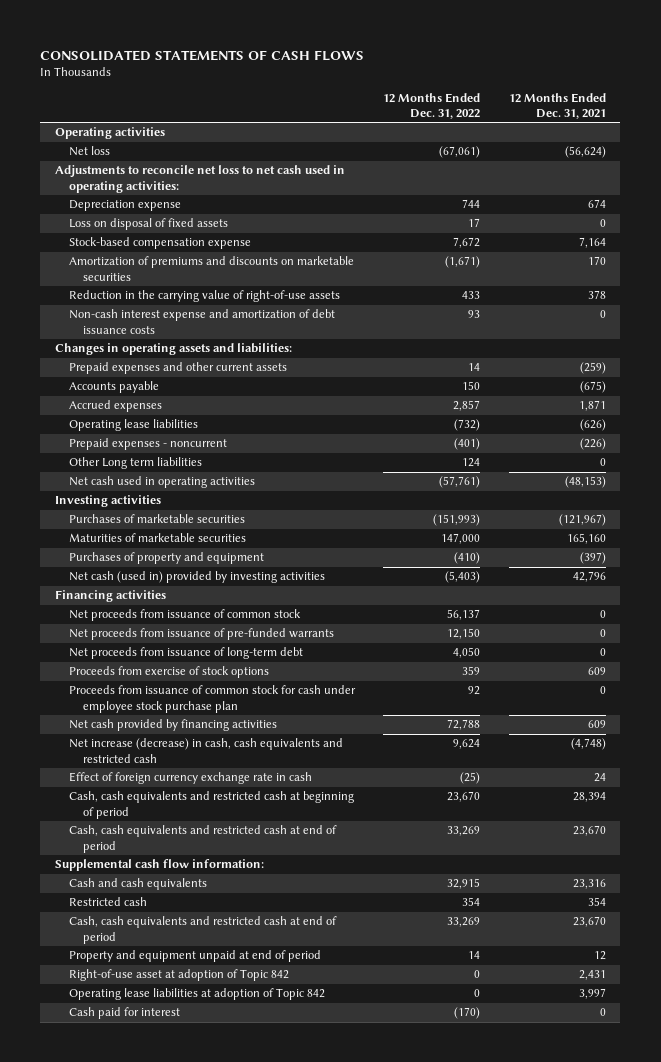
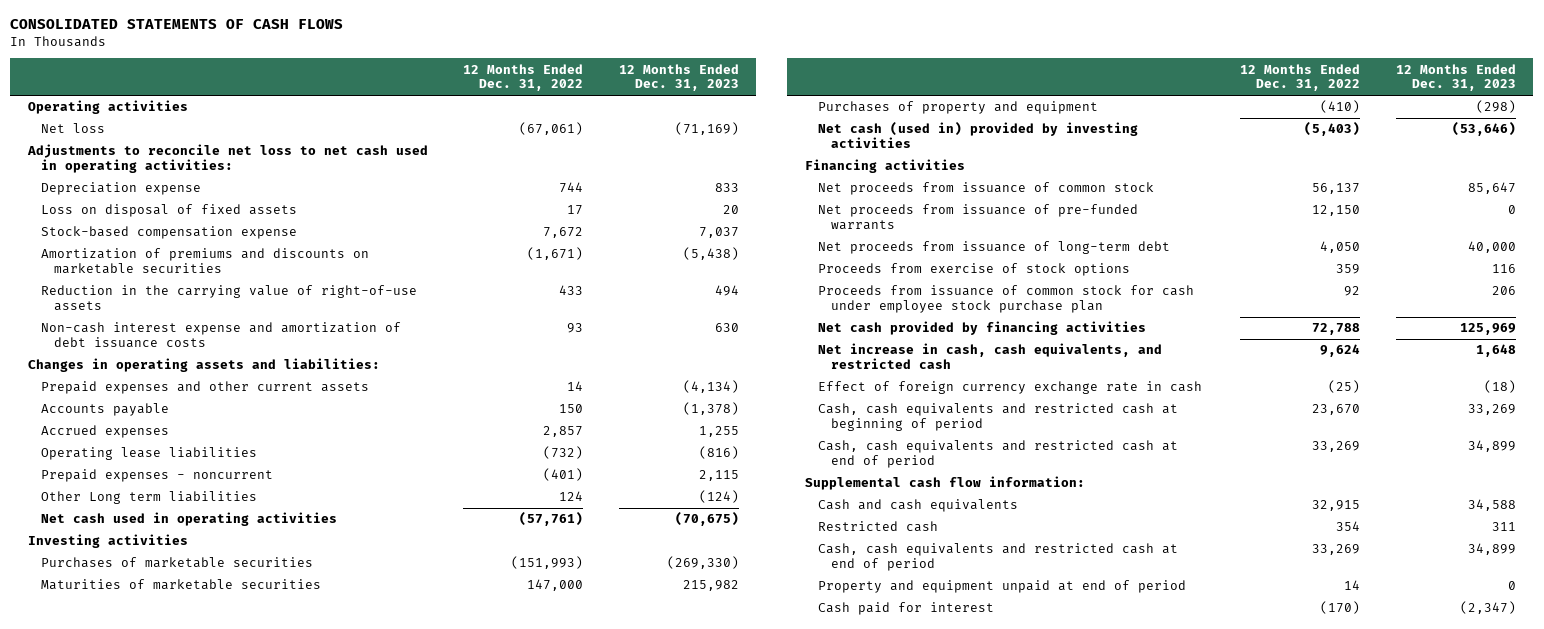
[508,92,606,120] 12 Months Ended Dec. 31, 2021 -> none
none -> [618,63,739,92] 12 Months Ended Dec. 31, 2023
[68,738,343,763] Net increase (decrease) in cash, cash equivalents and restricted cash -> [817,343,1162,369] Net increase in cash, cash equivalents, and restricted cash
[68,969,289,982] Right-of-use asset at adoption of Topic 842 -> none
[68,988,325,1001] Operating lease liabilities at adoption of Topic 842 -> none

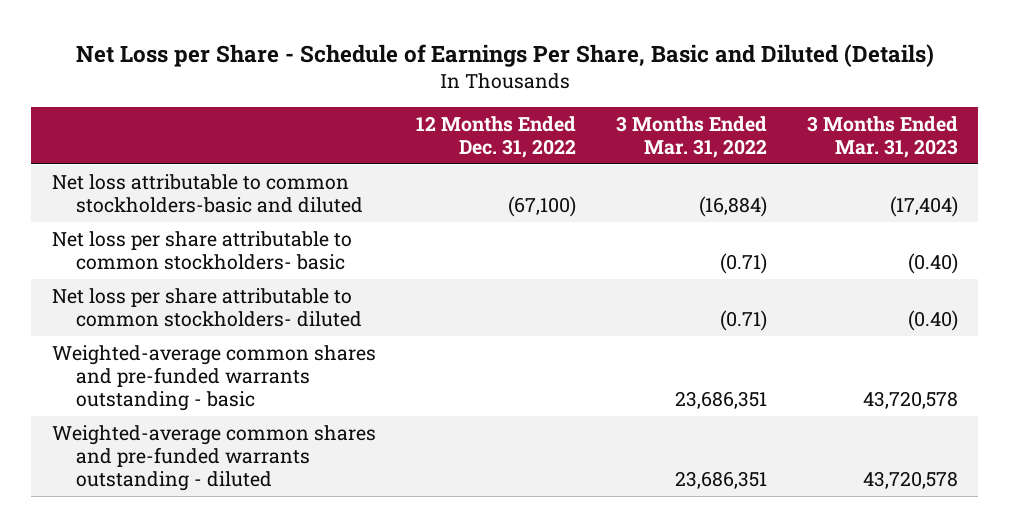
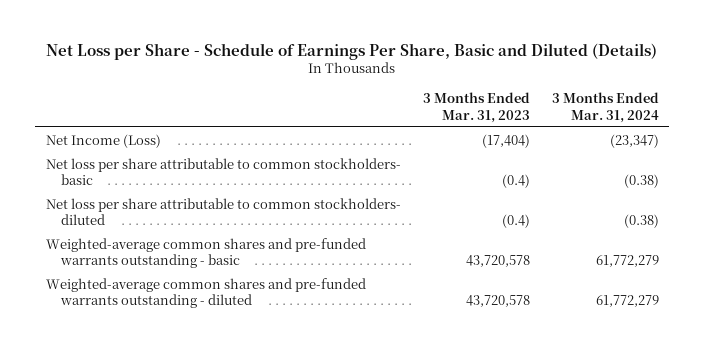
[415,115,576,158] 12 Months Ended Dec. 31, 2022 -> none
[615,115,767,158] 3 Months Ended Mar. 31, 2022 -> none
none -> [551,91,659,123] 3 Months Ended Mar. 31, 2024
[51,173,363,213] Net loss attributable to common stockholders-basic and diluted -> [46,133,162,148] Net Income (Loss)
[907,252,958,274] (0.40) -> [501,174,530,189] (0.4)
[907,309,958,331] (0.40) -> [501,214,530,229] (0.4)

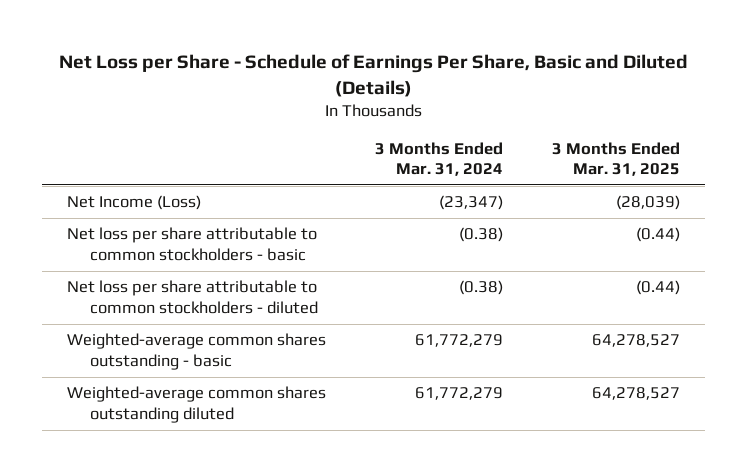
[422,91,530,123] 3 Months Ended Mar. 31, 2023 -> none
none -> [552,141,681,177] 3 Months Ended Mar. 31, 2025
[46,157,402,186] Net loss per share attributable to common stockholders- basic -> [67,227,318,261] Net loss per share attributable to common stockholders - basic
[46,197,402,226] Net loss per share attributable to common stockholders- diluted -> [67,280,319,314] Net loss per share attributable to common stockholders - diluted
[46,237,367,269] Weighted-average common shares and pre-funded warrants outstanding - basic -> [67,333,327,370] Weighted-average common shares outstanding - basic
[46,277,367,309] Weighted-average common shares and pre-funded warrants outstanding - diluted -> [67,386,327,423] Weighted-average common shares outstanding diluted

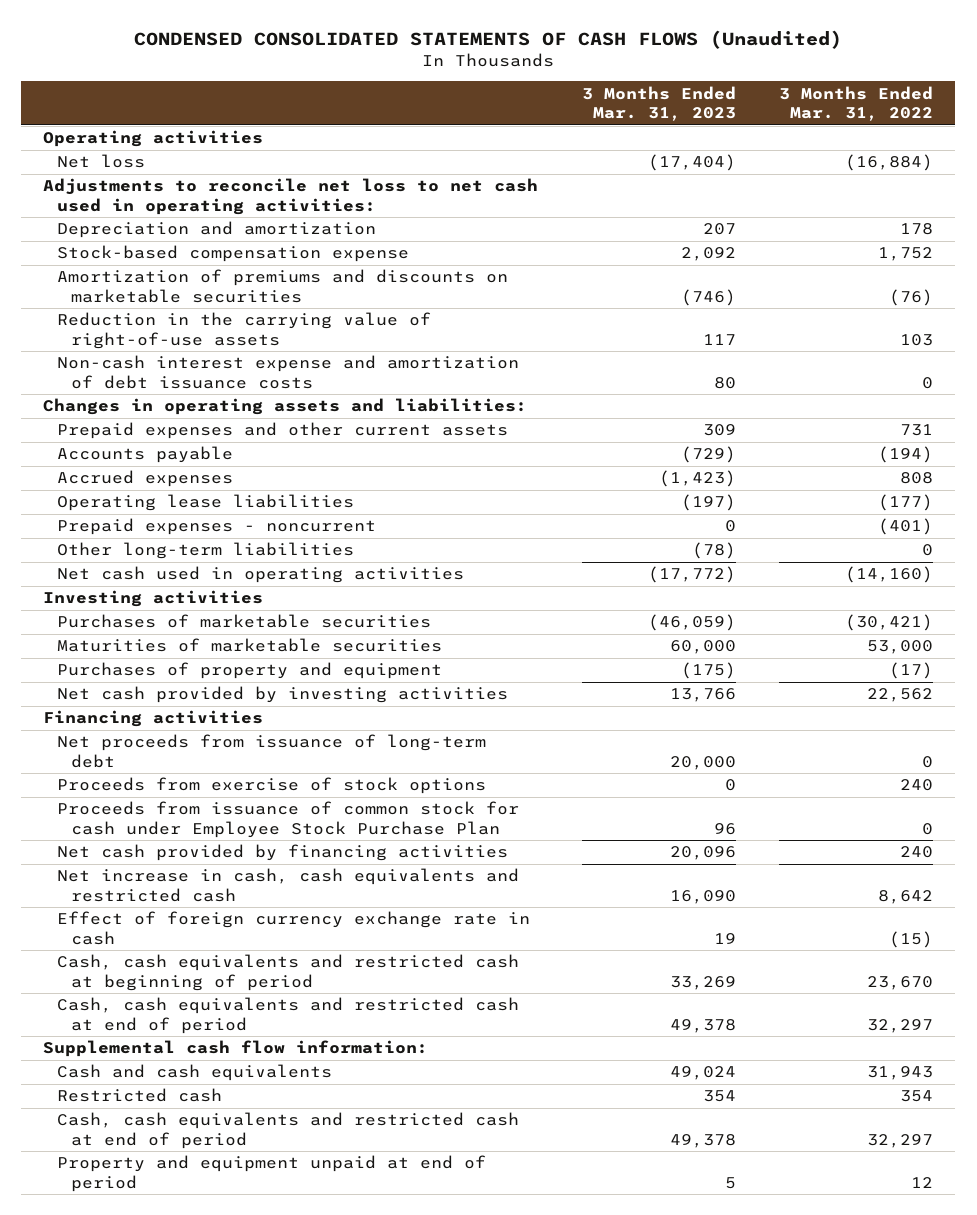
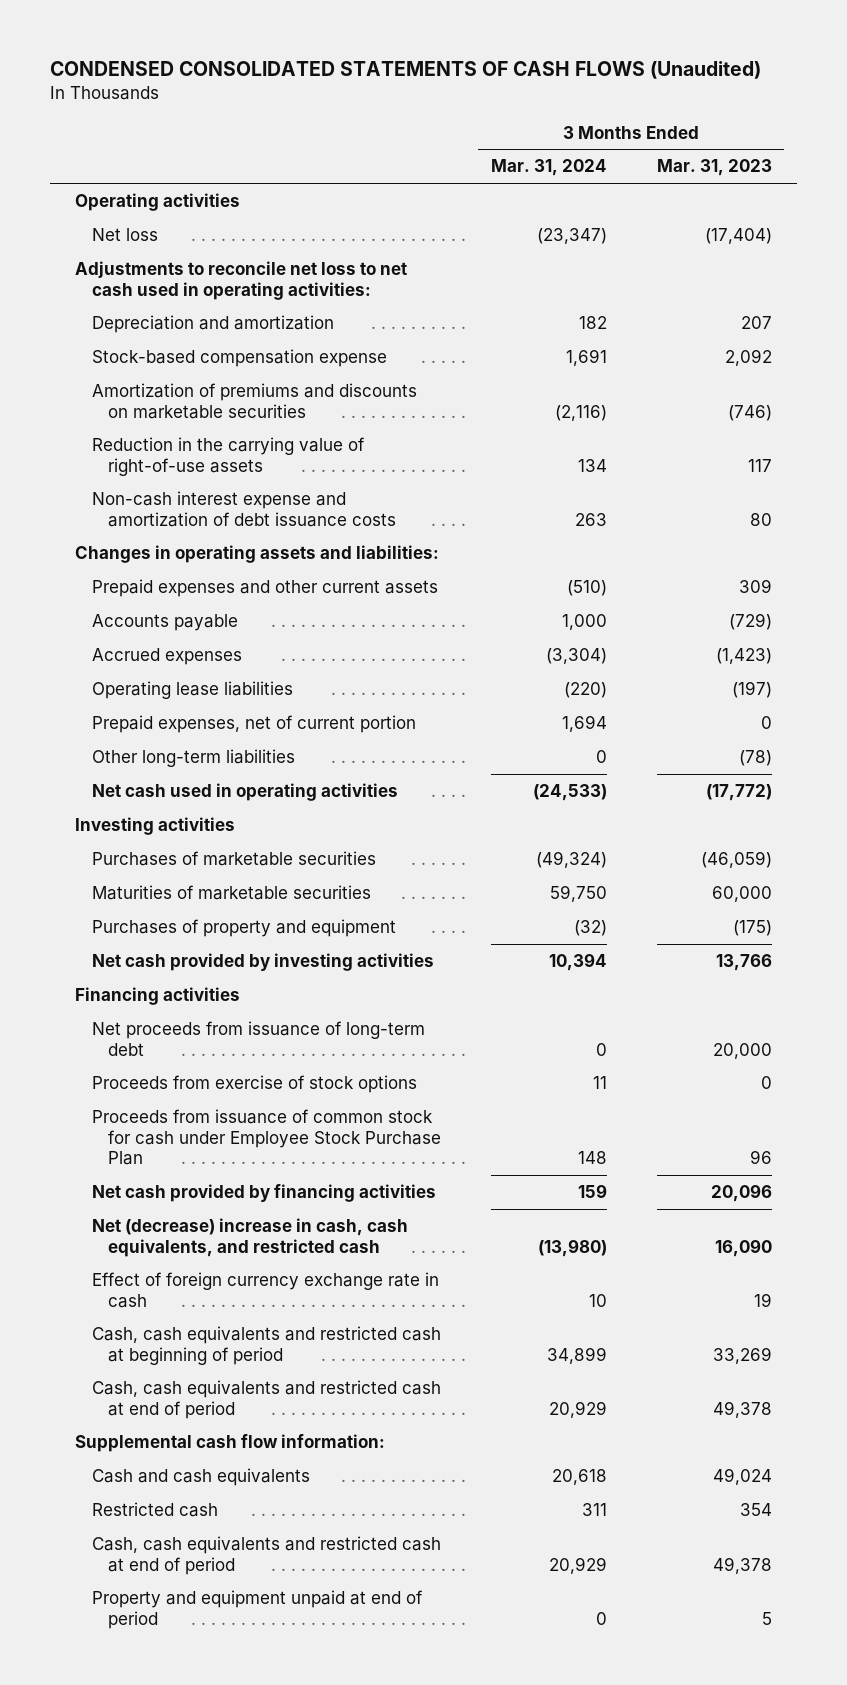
[779,85,934,121] 3 Months Ended Mar. 31, 2022 -> none
none -> [490,159,607,177] Mar. 31, 2024
[57,518,377,536] Prepaid expenses - noncurrent -> [91,714,416,733] Prepaid expenses, net of current portion
[57,868,520,902] Net increase in cash, cash equivalents and restricted cash -> [91,1217,408,1257] Net (decrease) increase in cash, cash equivalents, and restricted cash

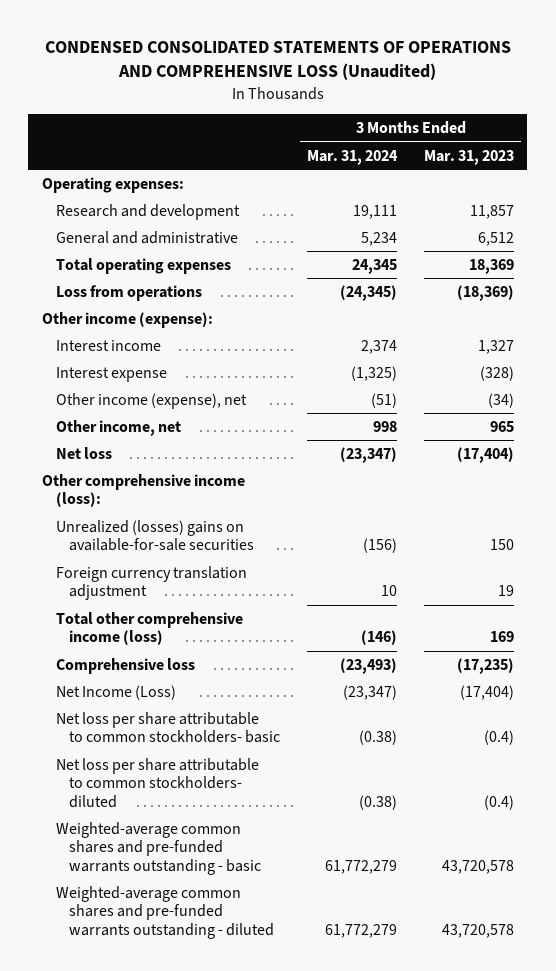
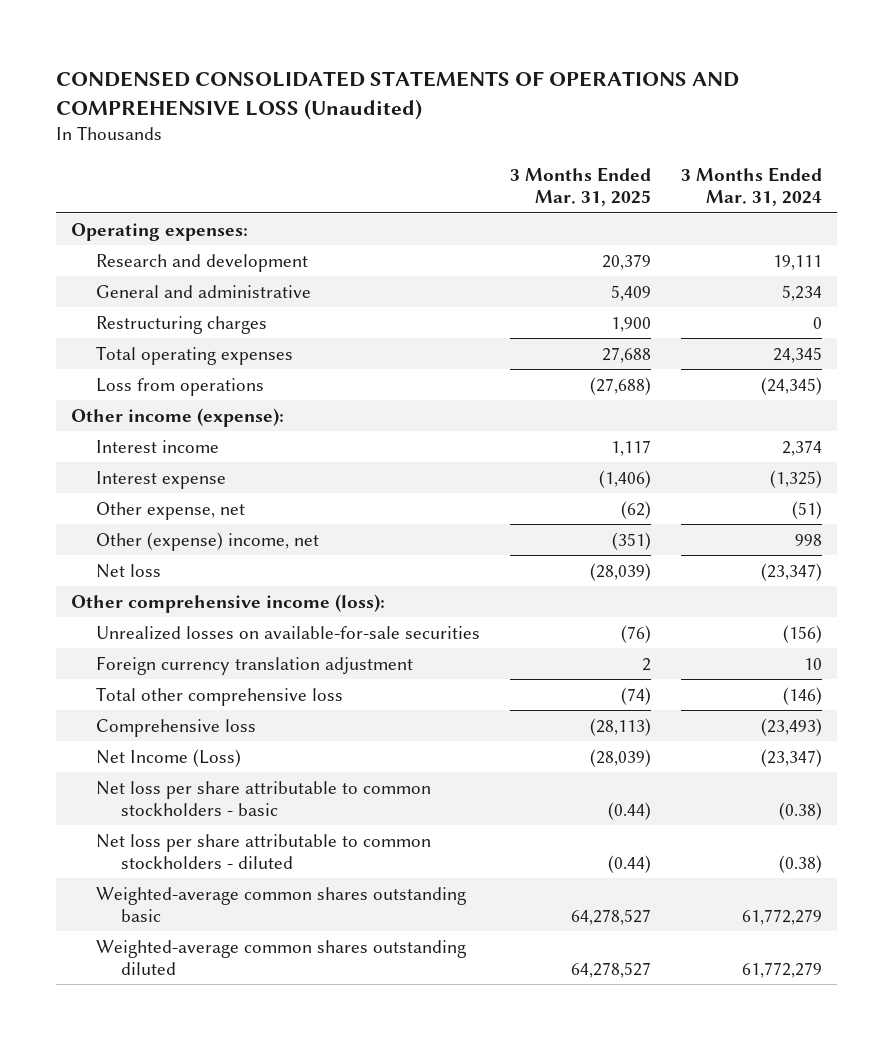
[423,149,514,165] Mar. 31, 2023 -> none
none -> [510,166,652,207] 3 Months Ended Mar. 31, 2025
none -> [96,315,268,334] Restructuring charges
[55,392,247,409] Other income (expense), net -> [96,501,246,520] Other expense, net
[55,419,181,436] Other income, net -> [96,531,320,551] Other (expense) income, net
[55,519,255,552] Unrealized (losses) gains on available-for-sale securities -> [96,625,481,640] Unrealized losses on available-for-sale securities
[55,611,243,646] Total other comprehensive income (loss) -> [96,686,344,706] Total other comprehensive loss
[55,711,281,744] Net loss per share attributable to common stockholders- basic -> [96,780,432,817] Net loss per share attributable to common stockholders - basic
[55,757,259,808] Net loss per share attributable to common stockholders- diluted -> [96,833,432,870] Net loss per share attributable to common stockholders - diluted
[55,821,262,875] Weighted-average common shares and pre-funded warrants outstanding - basic -> [96,886,467,923] Weighted-average common shares outstanding basic
[55,885,275,939] Weighted-average common shares and pre-funded warrants outstanding - diluted -> [96,939,467,976] Weighted-average common shares outstanding diluted

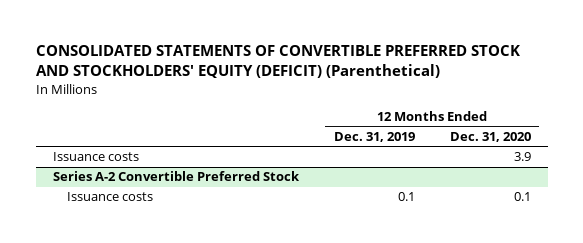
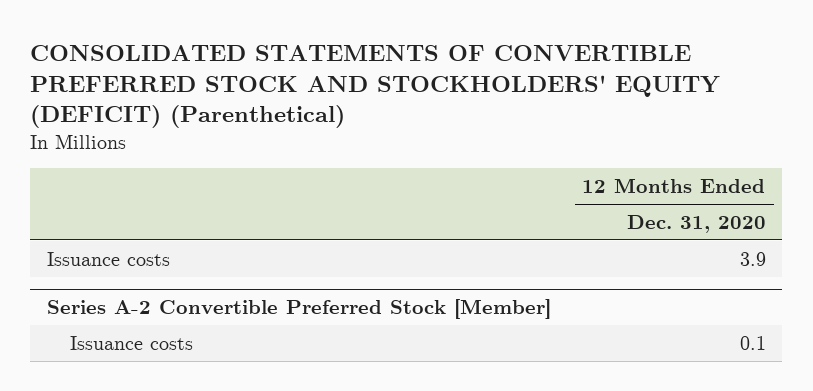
[333,131,415,142] Dec. 31, 2019 -> none
[52,171,300,182] Series A-2 Convertible Preferred Stock -> [46,299,551,320] Series A-2 Convertible Preferred Stock [Member]

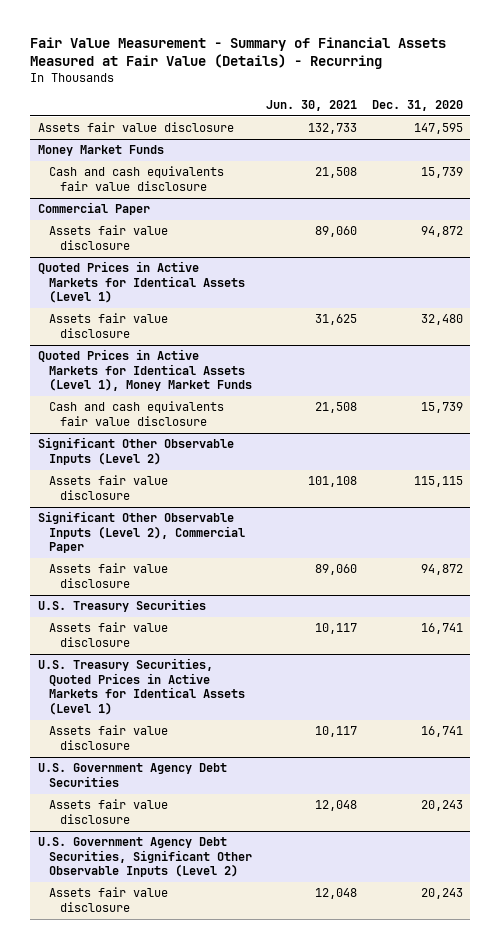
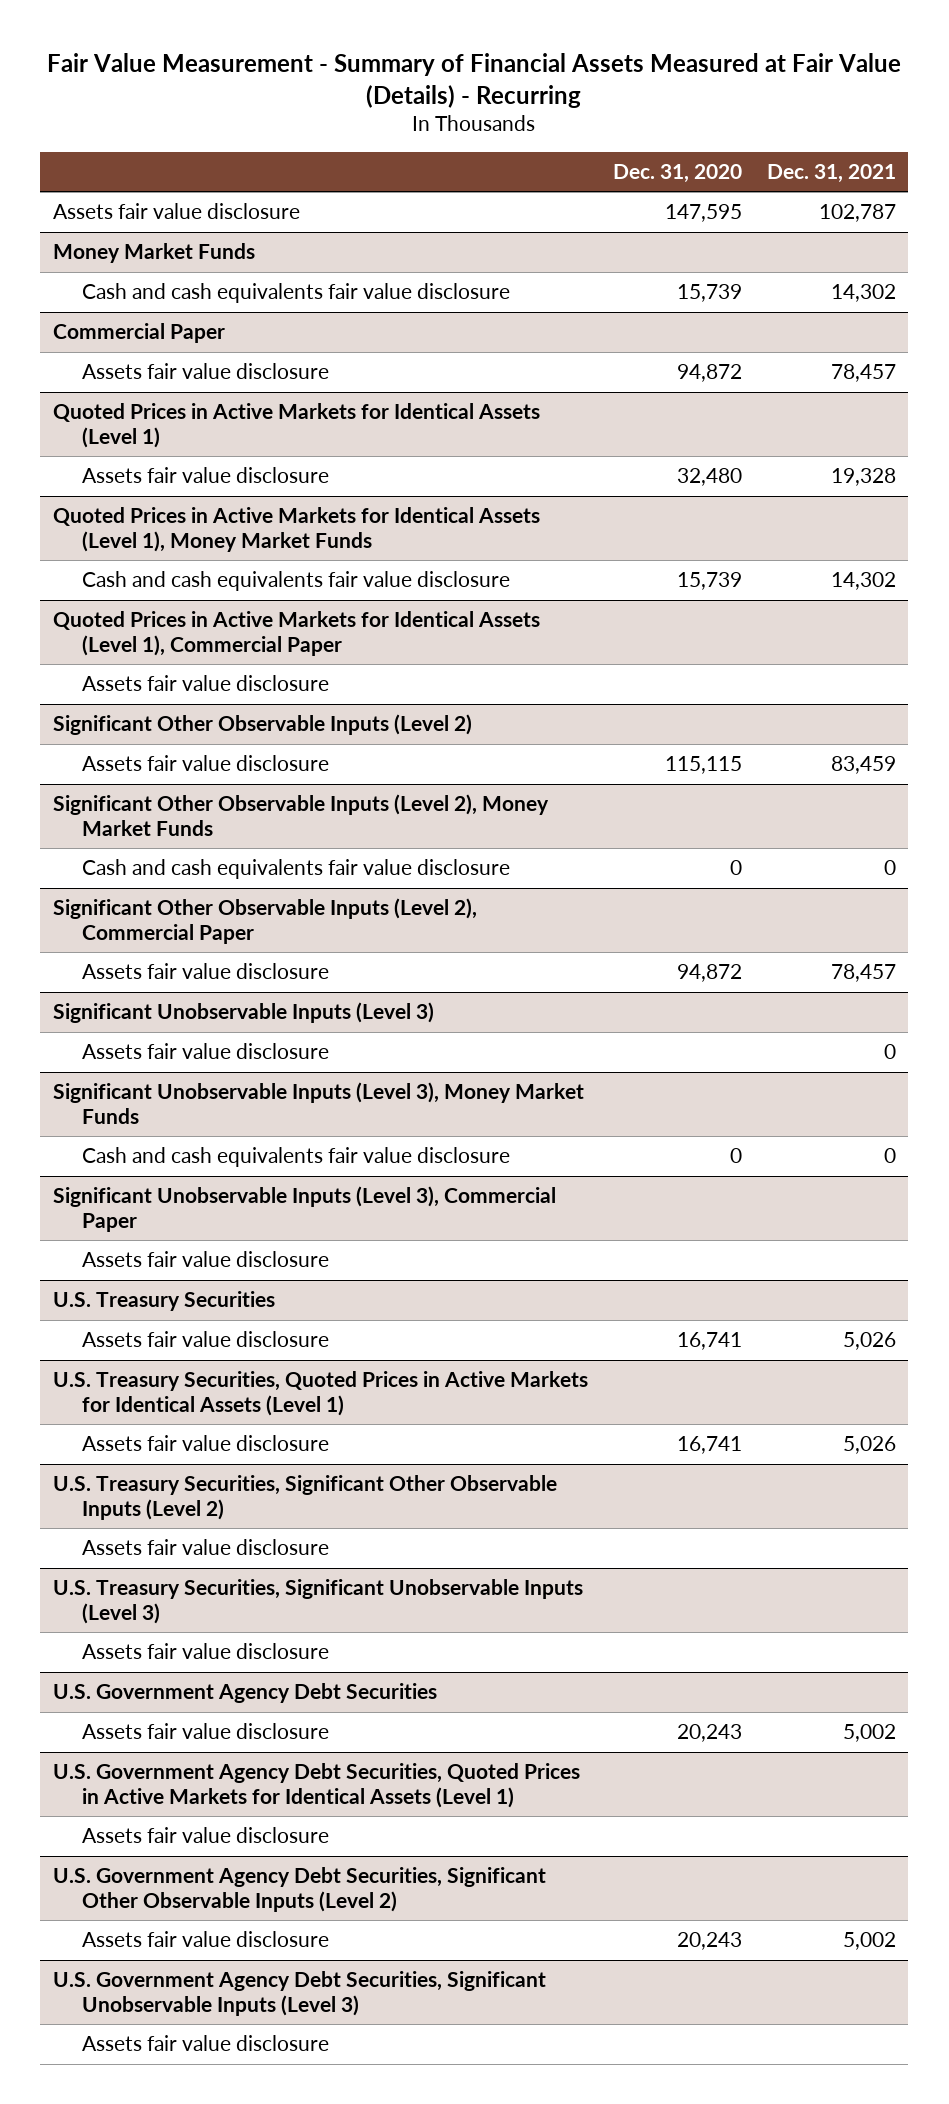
[266,99,358,111] Jun. 30, 2021 -> none
none -> [766,163,896,183] Dec. 31, 2021
none -> [52,611,540,656] Quoted Prices in Active Markets for Identical Assets (Level 1), Commercial Paper
none -> [82,675,330,692] Assets fair value disclosure
none -> [52,794,549,836] Significant Other Observable Inputs (Level 2), Money Market Funds
none -> [82,859,511,880] Cash and cash equivalents fair value disclosure
none -> [52,1002,434,1024] Significant Unobservable Inputs (Level 3)
none -> [82,1043,330,1060] Assets fair value disclosure
none -> [52,1082,584,1124] Significant Unobservable Inputs (Level 3), Money Market Funds
none -> [82,1147,511,1168] Cash and cash equivalents fair value disclosure
none -> [52,1186,556,1232] Significant Unobservable Inputs (Level 3), Commercial Paper
none -> [82,1251,330,1268] Assets fair value disclosure
none -> [52,1475,557,1520] U.S. Treasury Securities, Significant Other Observable Inputs (Level 2)
none -> [82,1539,330,1556] Assets fair value disclosure
none -> [52,1579,583,1624] U.S. Treasury Securities, Significant Unobservable Inputs (Level 3)
none -> [82,1643,330,1660] Assets fair value disclosure
none -> [52,1763,580,1808] U.S. Government Agency Debt Securities, Quoted Prices in Active Markets for Identical Assets (Level 1)
none -> [82,1827,330,1844] Assets fair value disclosure
none -> [52,1971,546,2016] U.S. Government Agency Debt Securities, Significant Unobservable Inputs (Level 3)
none -> [82,2035,330,2052] Assets fair value disclosure

